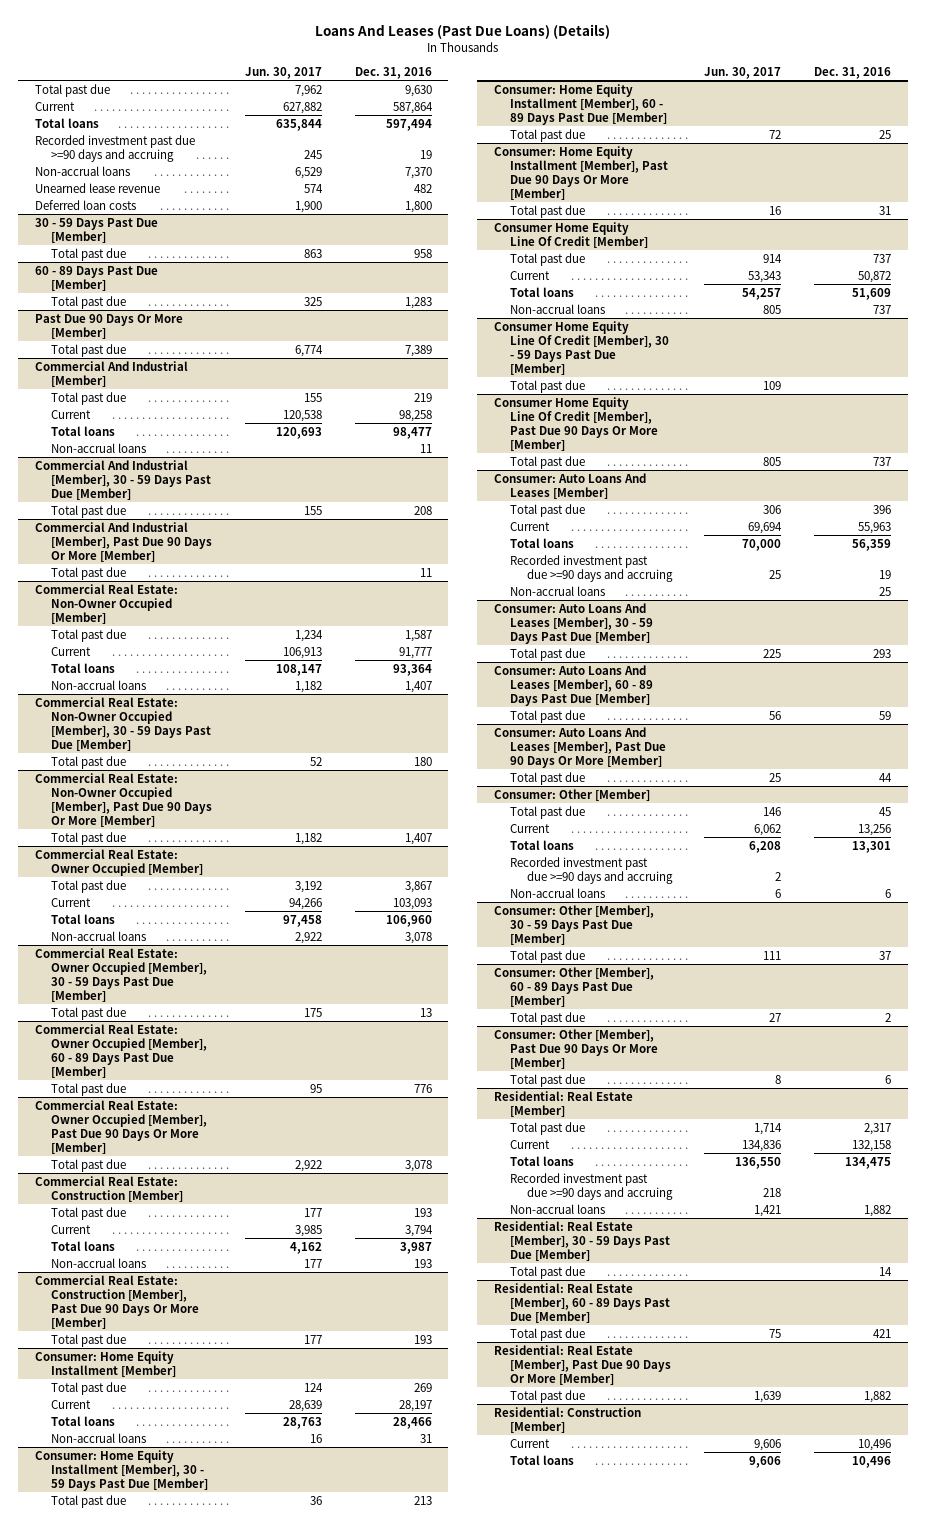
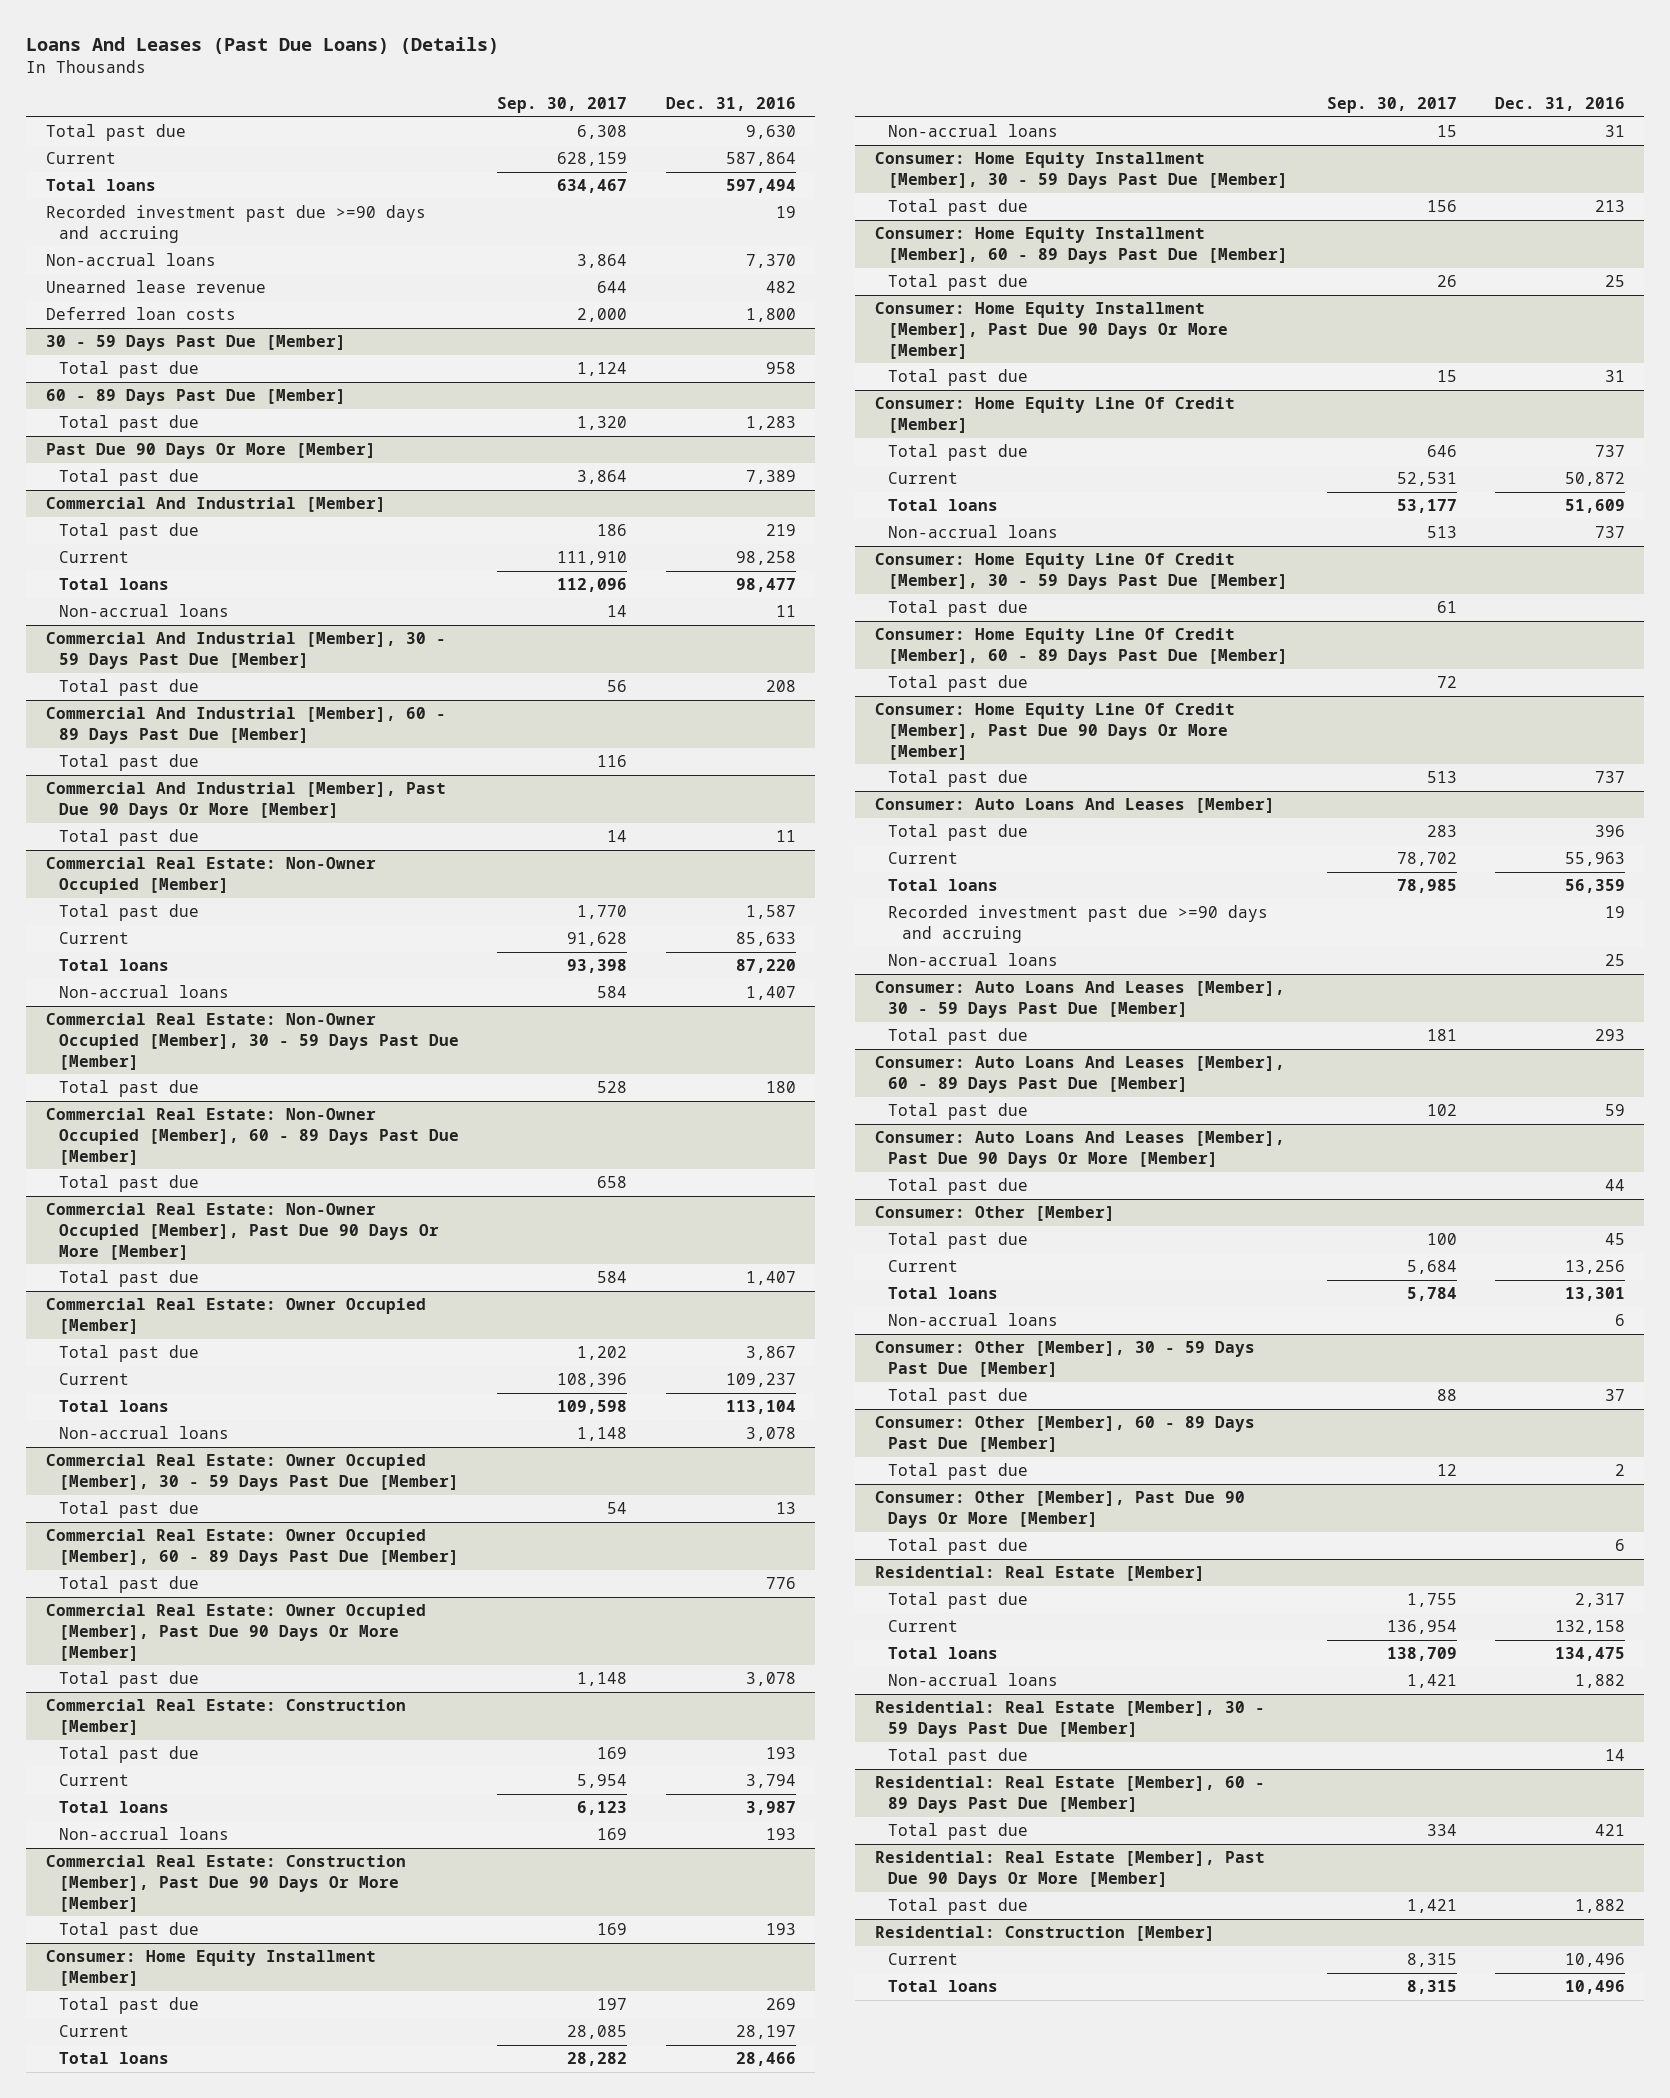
[245,66,323,79] Jun. 30, 2017 -> none
none -> [497,97,628,114] Sep. 30, 2017
none -> [45,707,446,745] Commercial And Industrial [Member], 60 - 89 Days Past Due [Member]
none -> [59,754,200,772] Total past due
[399,646,433,659] 91,777 -> [735,932,796,947] 85,633
[393,663,433,676] 93,364 -> [735,959,796,974] 87,220
none -> [45,1108,460,1165] Commercial Real Estate: Non-Owner Occupied [Member], 60 - 89 Days Past Due [Member]
none -> [59,1175,200,1193] Total past due
[393,897,433,910] 103,093 -> [725,1373,796,1388] 109,237
[386,914,433,927] 106,960 -> [725,1400,796,1415] 113,104
[493,221,649,248] Consumer Home Equity Line Of Credit [Member] -> [874,397,1235,434] Consumer: Home Equity Line Of Credit [Member]
[493,320,670,375] Consumer Home Equity Line Of Credit [Member], 30 - 59 Days Past Due [Member] -> [874,553,1289,591] Consumer: Home Equity Line Of Credit [Member], 30 - 59 Days Past Due [Member]
none -> [874,628,1289,666] Consumer: Home Equity Line Of Credit [Member], 60 - 89 Days Past Due [Member]
none -> [888,675,1029,693] Total past due
[493,396,659,451] Consumer Home Equity Line Of Credit [Member], Past Due 90 Days Or More [Member] -> [874,703,1235,760] Consumer: Home Equity Line Of Credit [Member], Past Due 90 Days Or More [Member]
[510,856,673,884] Recorded investment past due >=90 days and accruing -> none
[510,1172,673,1200] Recorded investment past due >=90 days and accruing -> none

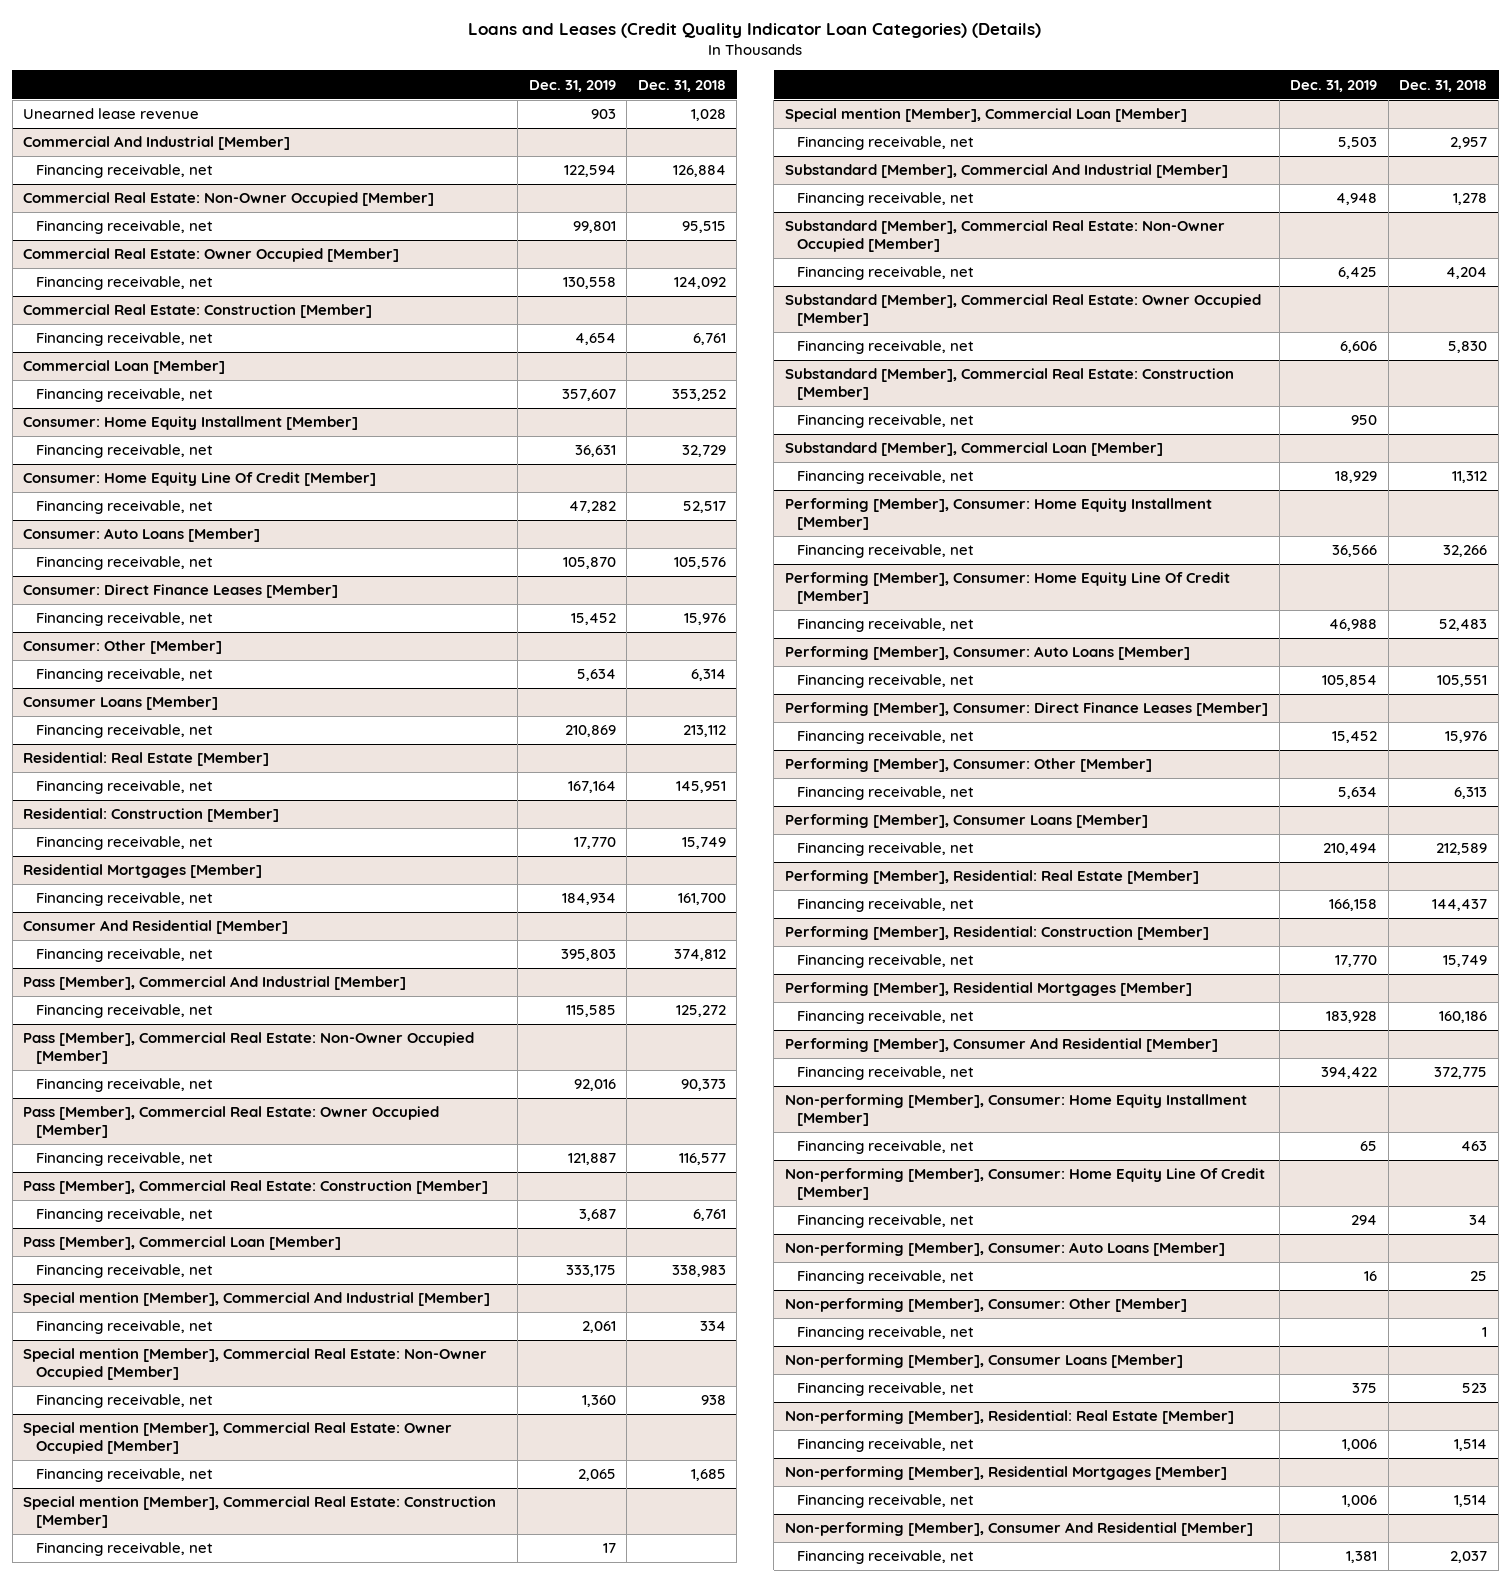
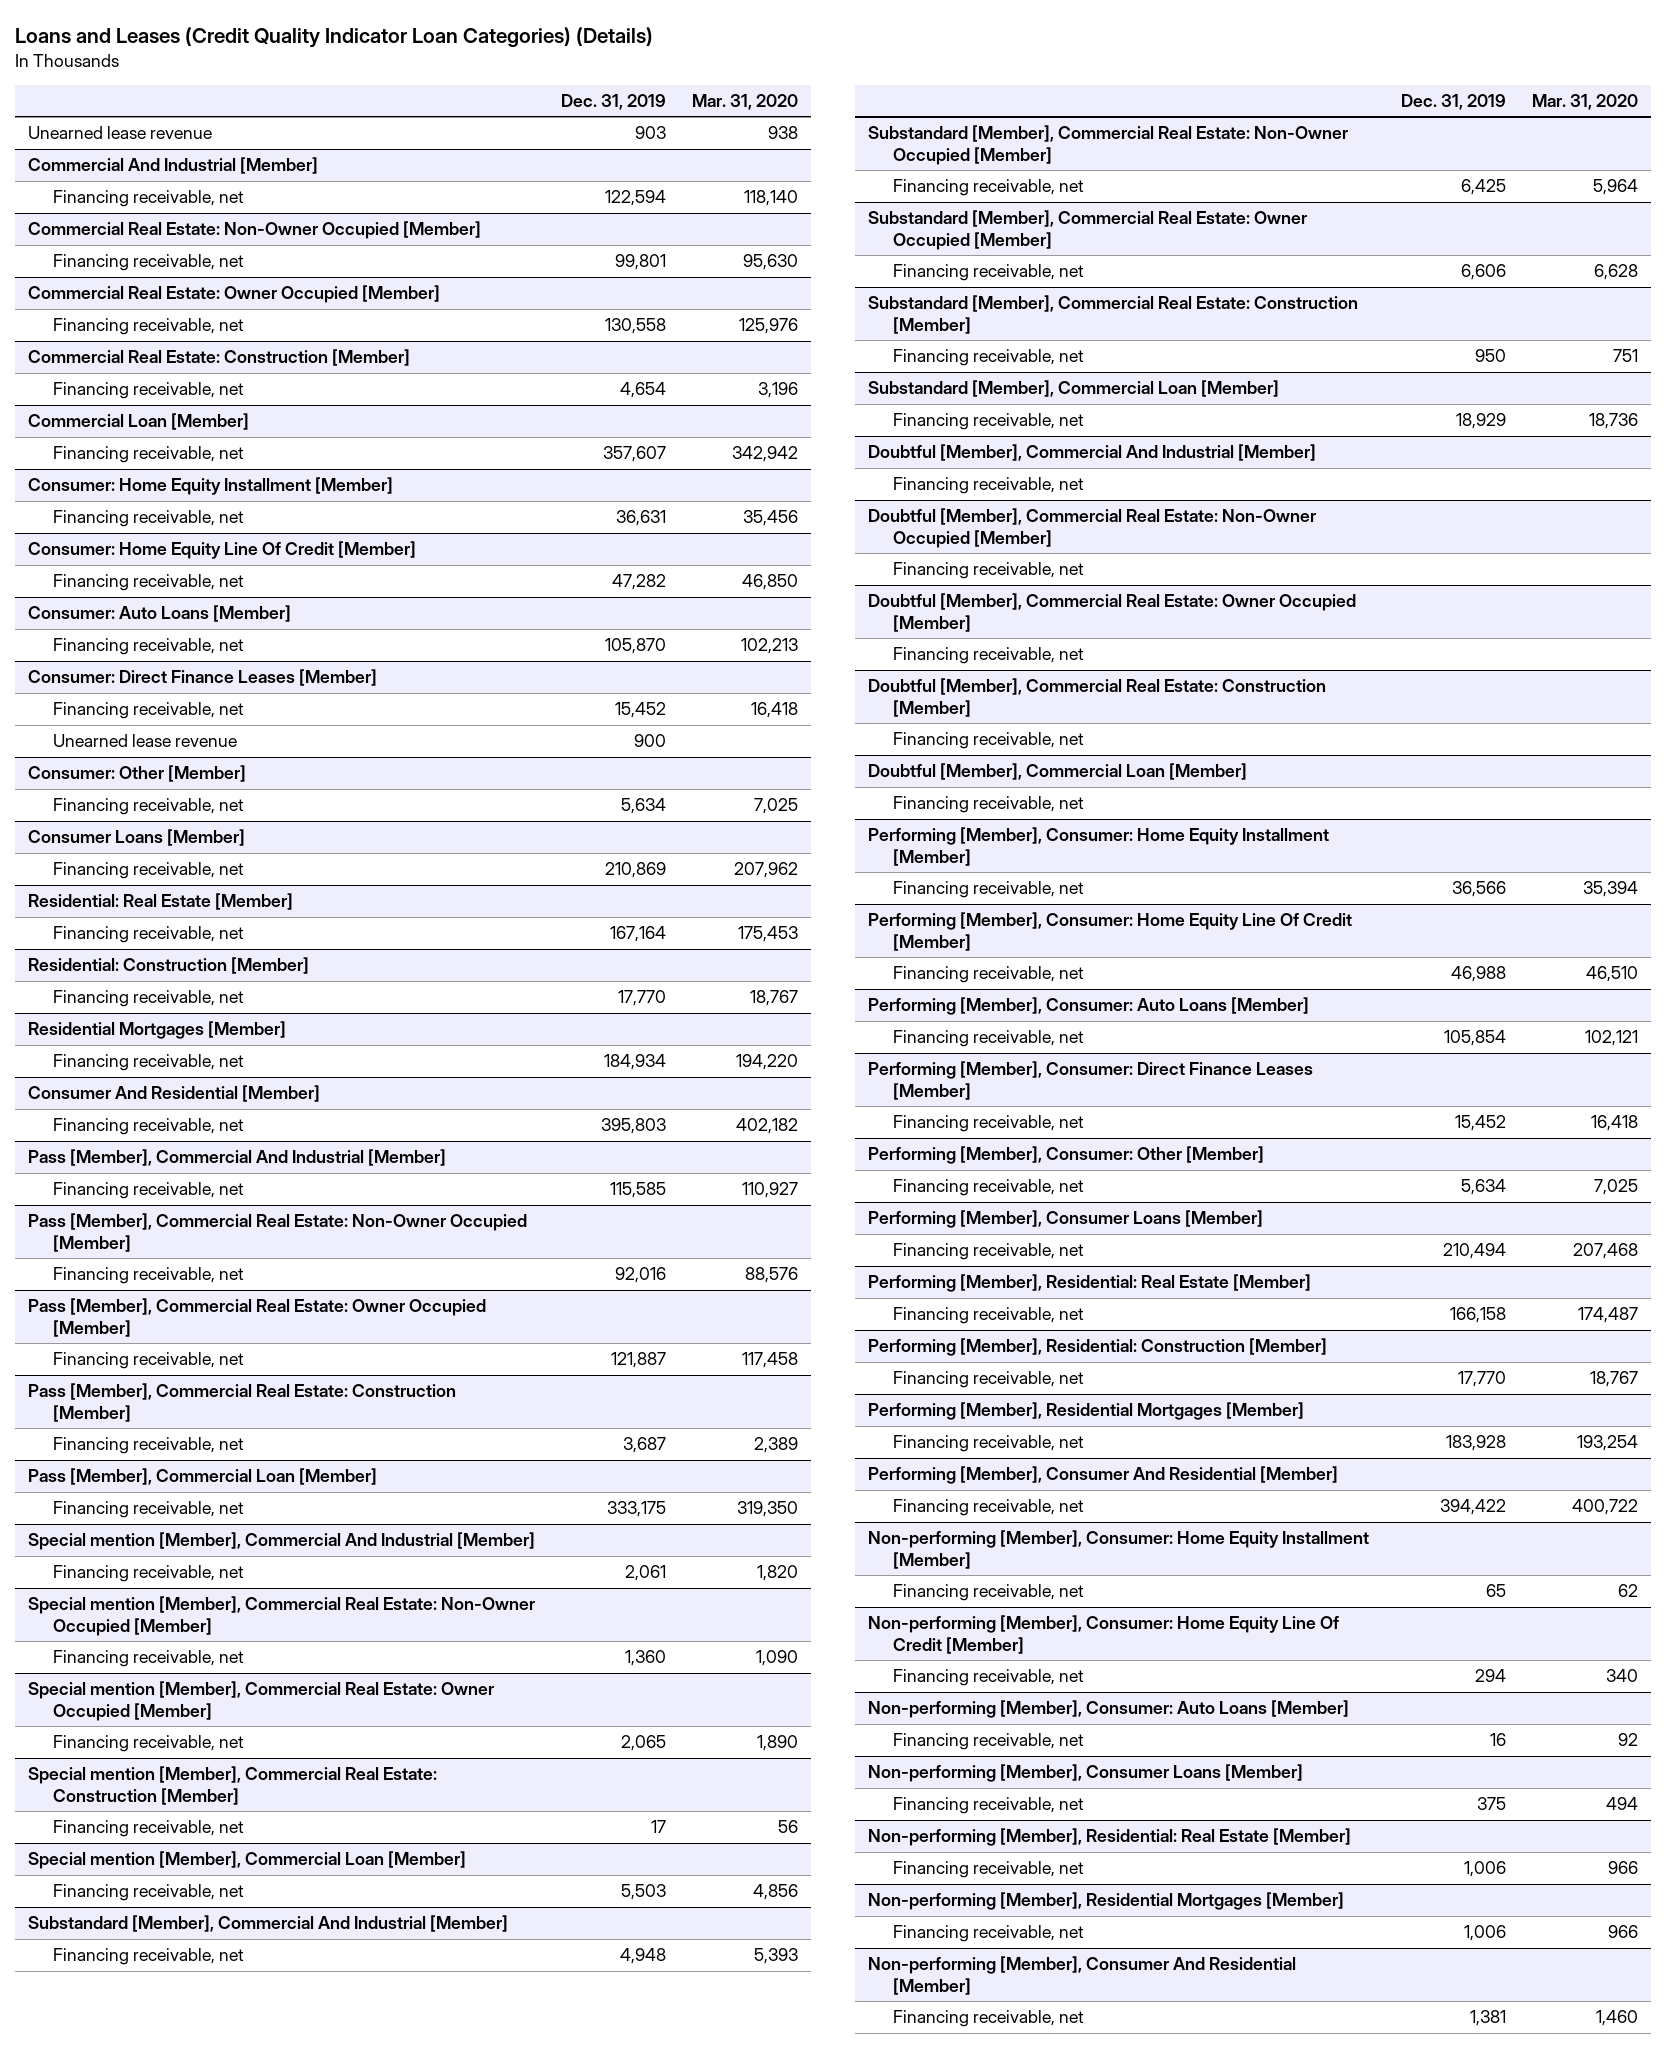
[637,79,726,92] Dec. 31, 2018 -> none
none -> [692,93,799,110] Mar. 31, 2020
none -> [52,734,237,748] Unearned lease revenue
none -> [868,444,1317,462] Doubtful [Member], Commercial And Industrial [Member]
none -> [892,477,1084,495] Financing receivable, net
none -> [868,508,1317,548] Doubtful [Member], Commercial Real Estate: Non-Owner Occupied [Member]
none -> [892,562,1084,580] Financing receivable, net
none -> [868,593,1357,632] Doubtful [Member], Commercial Real Estate: Owner Occupied [Member]
none -> [892,647,1084,665] Financing receivable, net
none -> [868,678,1327,717] Doubtful [Member], Commercial Real Estate: Construction [Member]
none -> [892,732,1084,750] Financing receivable, net
none -> [868,763,1248,781] Doubtful [Member], Commercial Loan [Member]
none -> [892,796,1084,814] Financing receivable, net
[785,1298,1188,1313] Non-performing [Member], Consumer: Other [Member] -> none
[797,1326,975,1341] Financing receivable, net -> none

